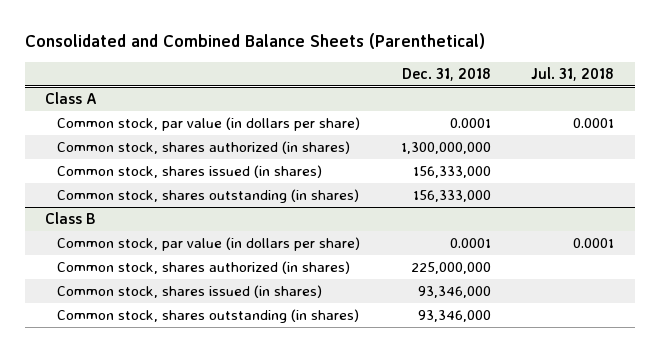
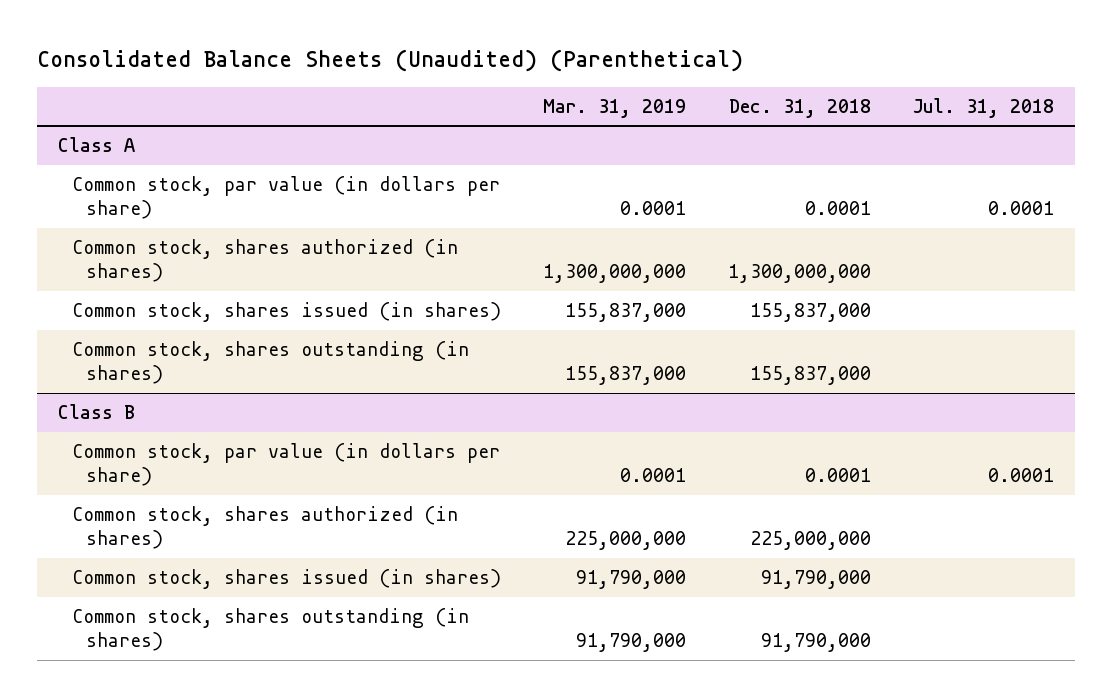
[24,33,485,50] Consolidated and Combined Balance Sheets (Parenthetical) -> [36,49,743,73] Consolidated Balance Sheets (Unaudited) (Parenthetical)
none -> [542,98,686,118] Mar. 31, 2019
[412,165,491,178] 156,333,000 -> [750,303,872,323] 155,837,000
[412,189,491,202] 156,333,000 -> [750,365,872,385] 155,837,000
[417,285,491,298] 93,346,000 -> [761,570,872,590] 91,790,000
[417,309,491,322] 93,346,000 -> [761,632,872,652] 91,790,000

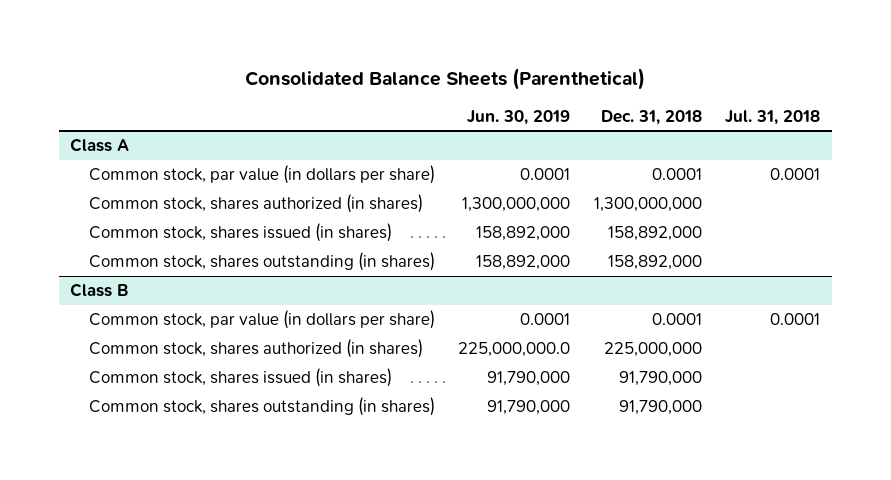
[36,49,743,73] Consolidated Balance Sheets (Unaudited) (Parenthetical) -> [245,67,646,90] Consolidated Balance Sheets (Parenthetical)
[542,98,686,118] Mar. 31, 2019 -> none
none -> [467,109,571,125] Jun. 30, 2019
[750,303,872,323] 155,837,000 -> [607,226,702,242] 158,892,000
[750,365,872,385] 155,837,000 -> [607,255,702,271] 158,892,000

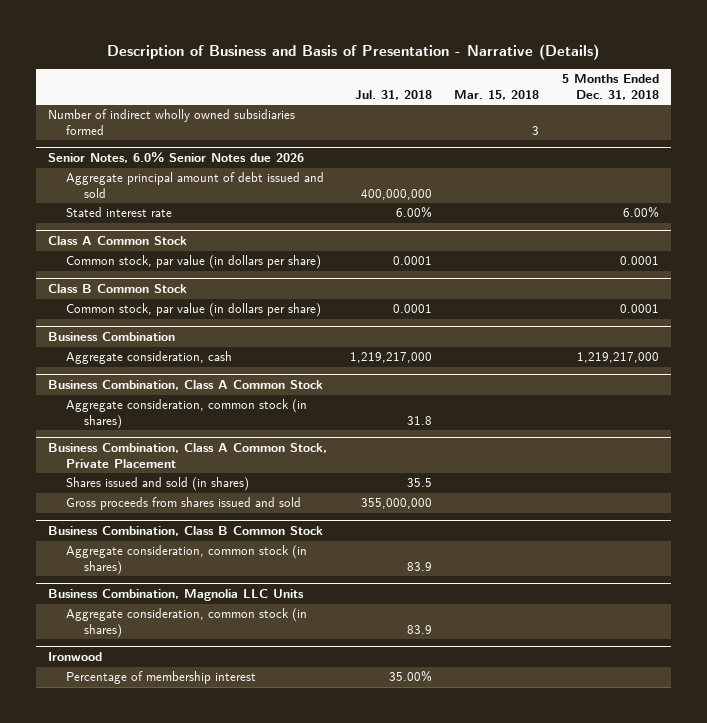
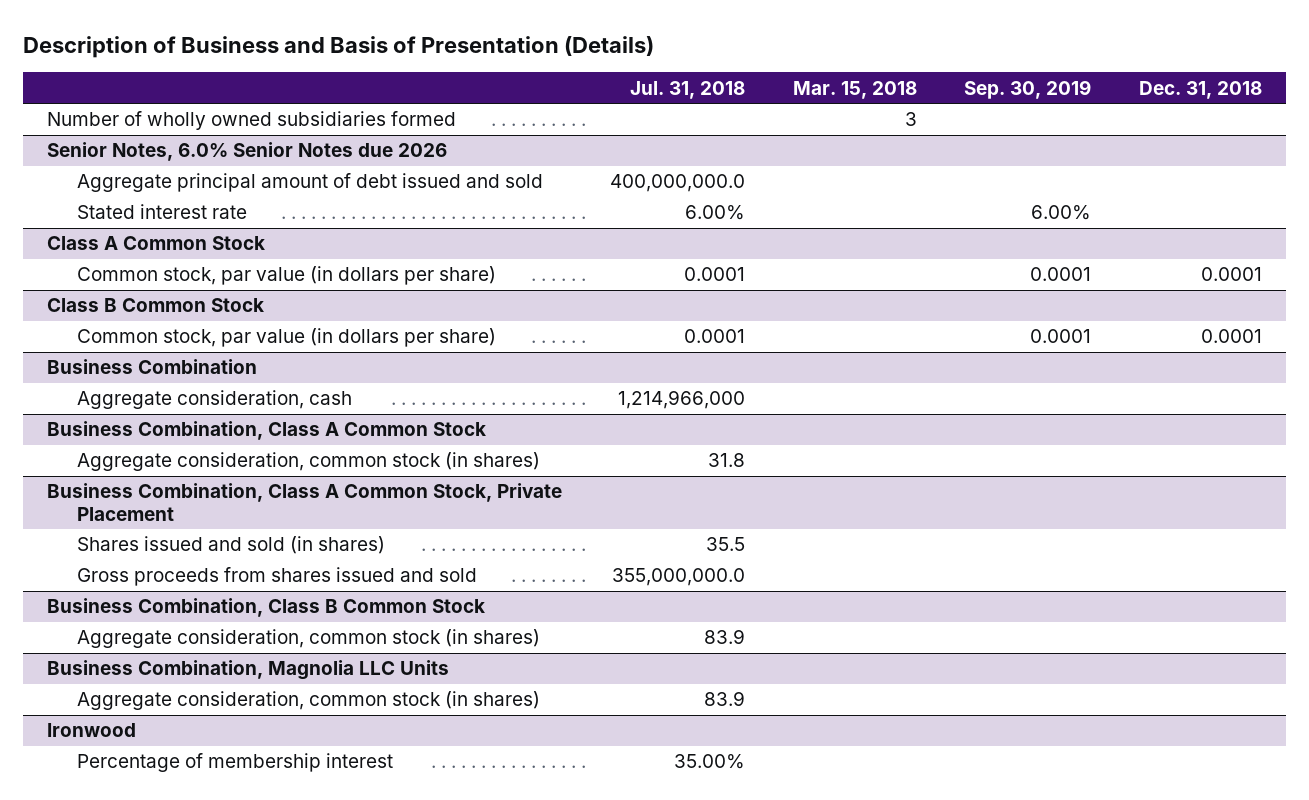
[107,44,600,61] Description of Business and Basis of Presentation - Narrative (Details) -> [23,36,655,59] Description of Business and Basis of Presentation (Details)
[562,74,660,101] 5 Months Ended Dec. 31, 2018 -> none
none -> [964,79,1092,99] Sep. 30, 2019
none -> [1139,80,1263,99] Dec. 31, 2018
[47,109,295,136] Number of indirect wholly owned subsidiaries formed -> [47,111,457,131] Number of wholly owned subsidiaries formed
[360,189,432,201] 400,000,000 -> [609,174,745,193] 400,000,000.0
[349,352,432,364] 1,219,217,000 -> [617,390,745,410] 1,214,966,000
[360,498,432,510] 355,000,000 -> [611,568,745,587] 355,000,000.0

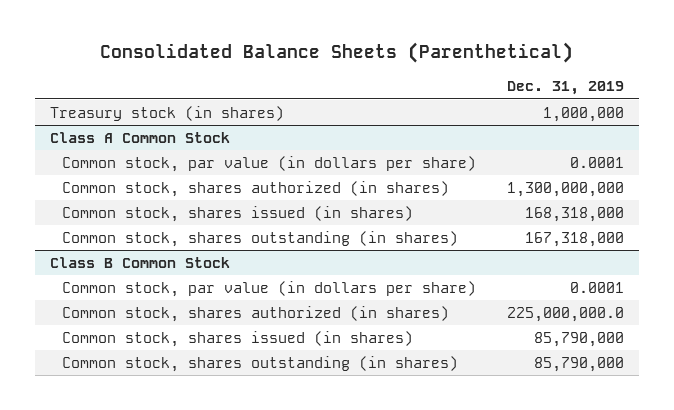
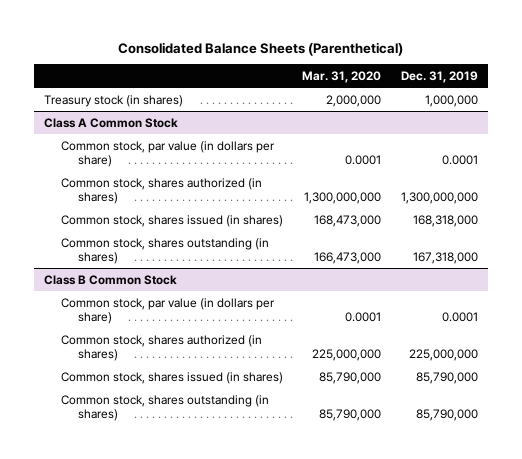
none -> [302,70,382,83] Mar. 31, 2020
[506,306,624,322] 225,000,000.0 -> [409,348,479,361] 225,000,000

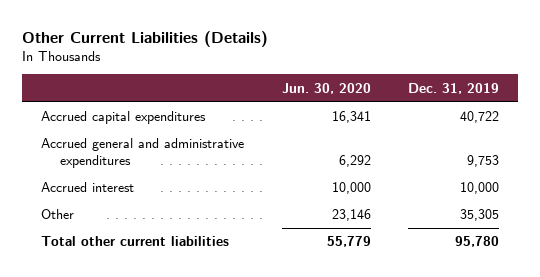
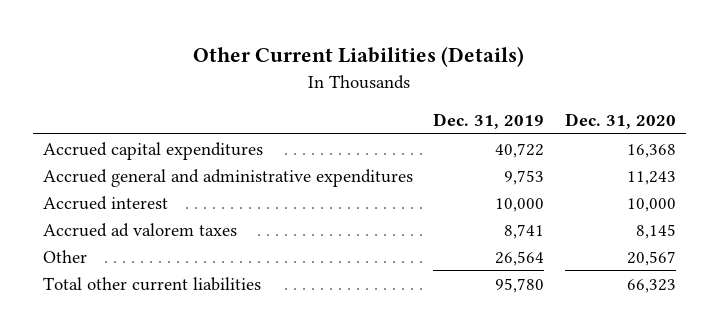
[281,82,371,94] Jun. 30, 2020 -> none
none -> [564,113,676,130] Dec. 31, 2020
none -> [43,222,238,237] Accrued ad valorem taxes
[460,209,500,222] 35,305 -> [495,250,545,266] 26,564

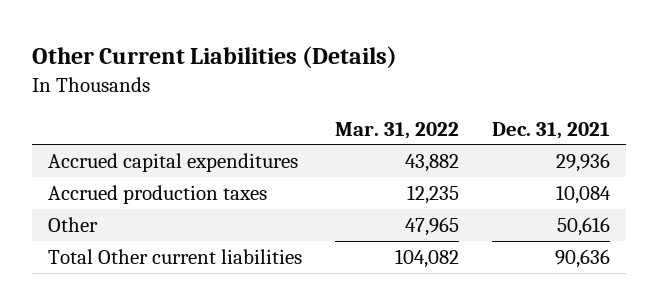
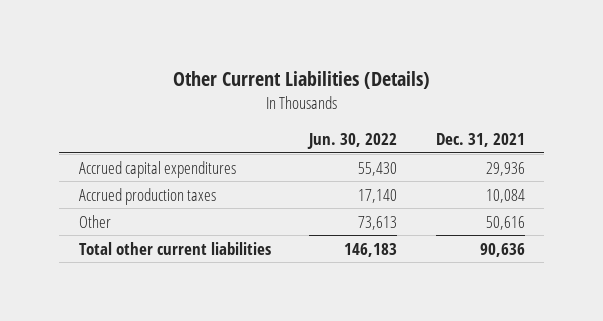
[334,121,459,139] Mar. 31, 2022 -> none
none -> [307,133,398,150] Jun. 30, 2022
[48,248,303,264] Total Other current liabilities -> [78,241,271,255] Total other current liabilities

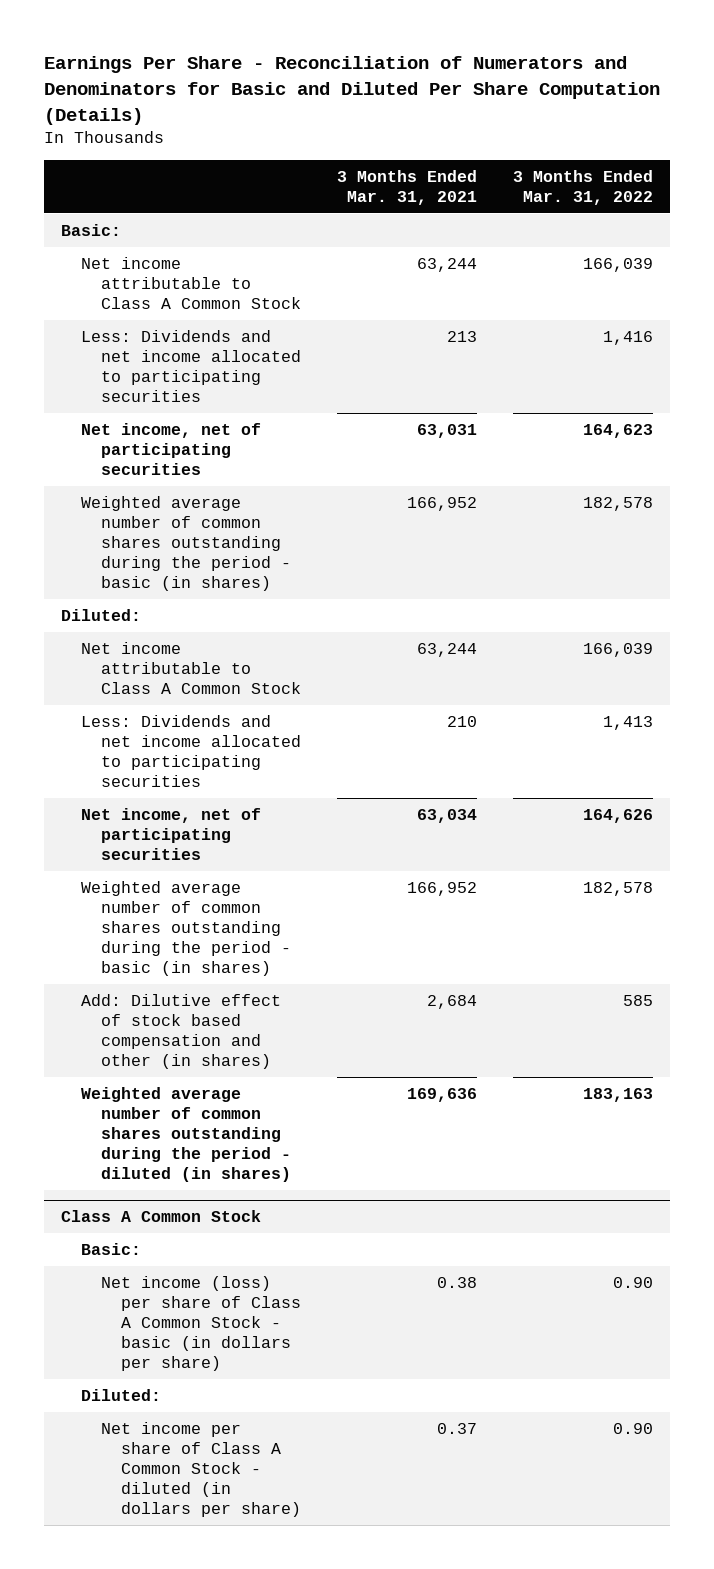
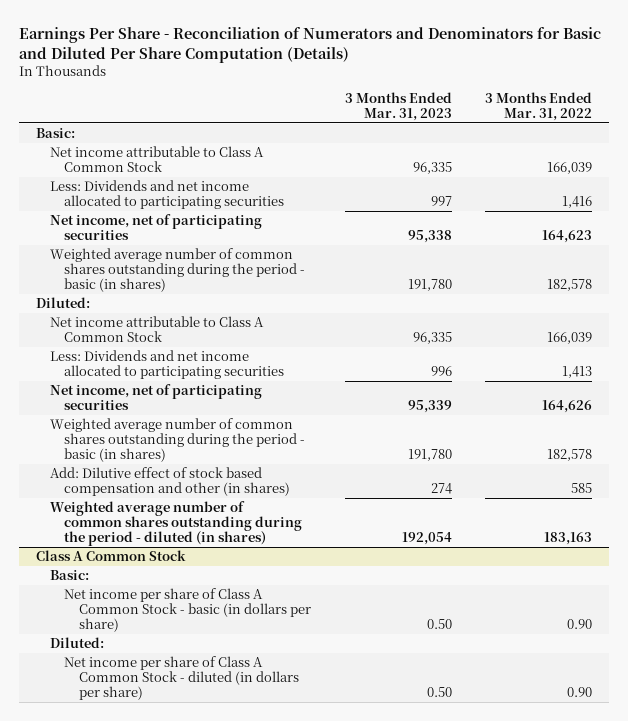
[336,169,477,205] 3 Months Ended Mar. 31, 2021 -> none
none -> [344,91,452,121] 3 Months Ended Mar. 31, 2023
[101,1275,302,1371] Net income (loss) per share of Class A Common Stock - basic (in dollars per share) -> [64,587,311,633] Net income per share of Class A Common Stock - basic (in dollars per share)

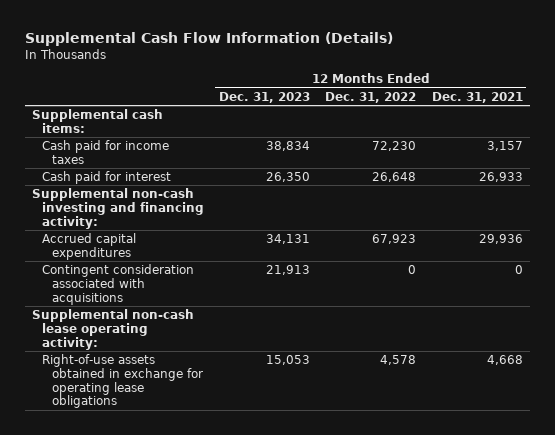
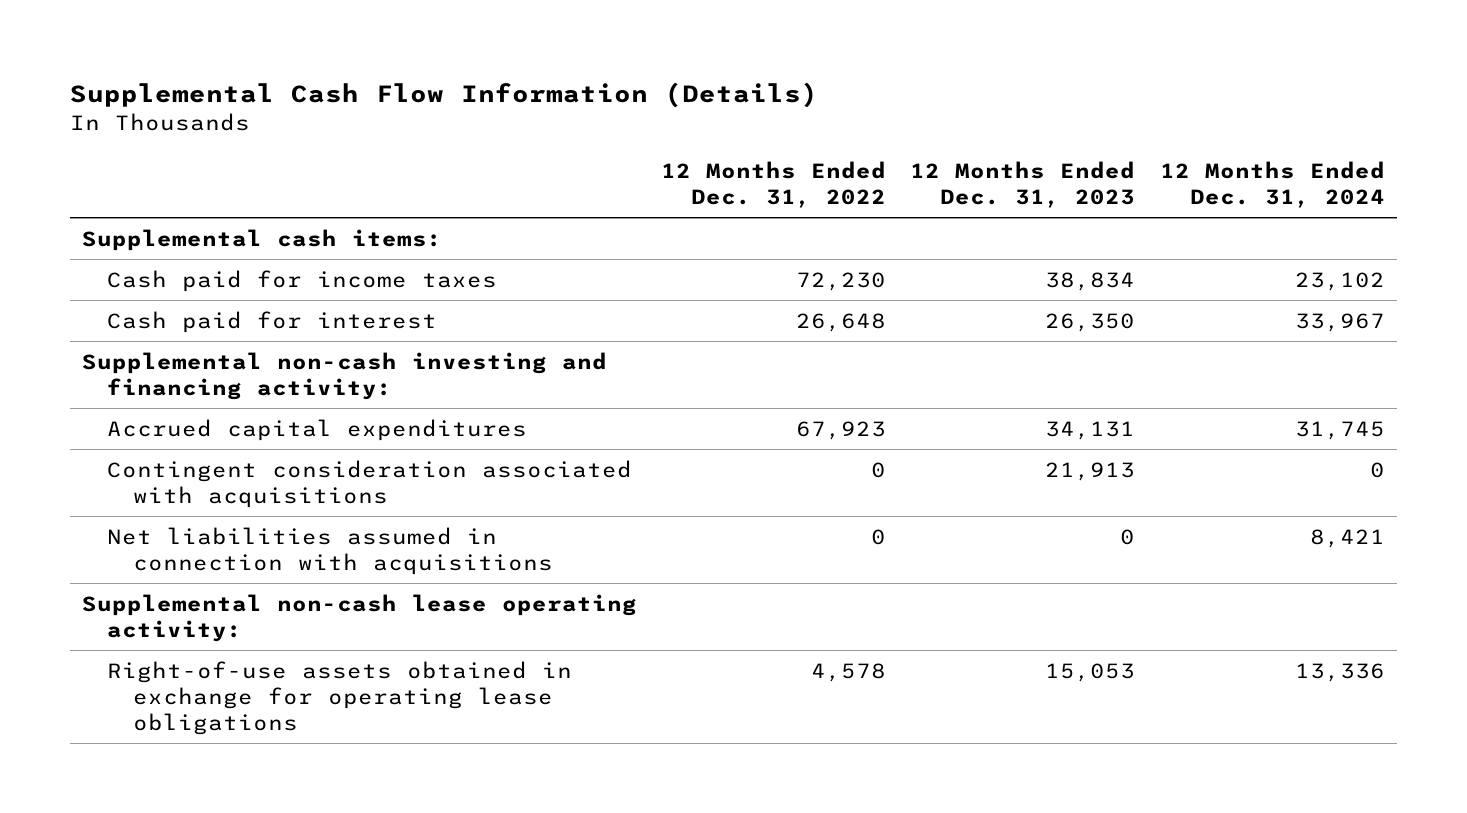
[431,91,523,103] Dec. 31, 2021 -> none
none -> [1159,160,1385,209] 12 Months Ended Dec. 31, 2024
none -> [107,526,553,575] Net liabilities assumed in connection with acquisitions

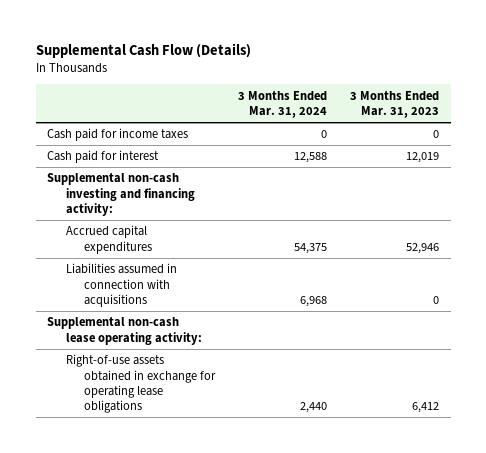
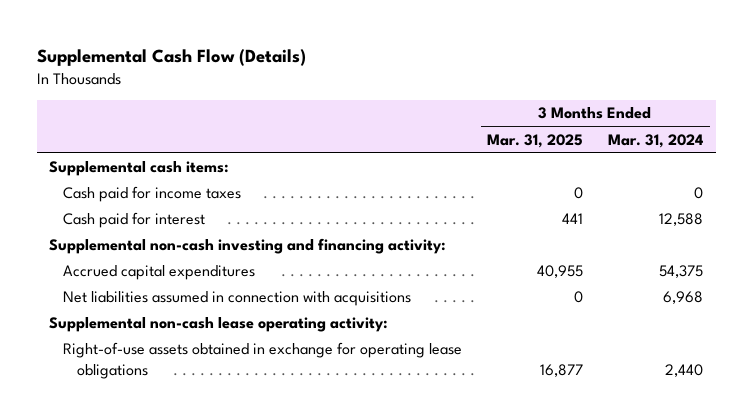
[350,90,440,118] 3 Months Ended Mar. 31, 2023 -> none
none -> [487,133,584,148] Mar. 31, 2025
none -> [49,161,230,177] Supplemental cash items:
[65,263,177,307] Liabilities assumed in connection with acquisitions -> [63,291,412,307] Net liabilities assumed in connection with acquisitions

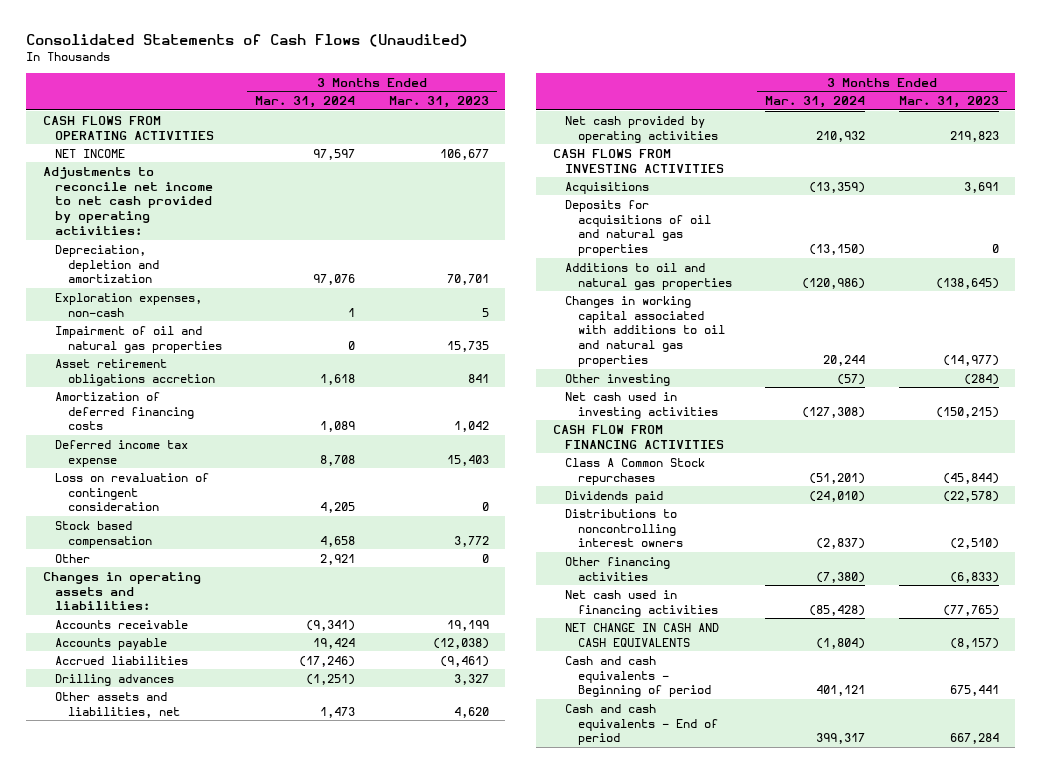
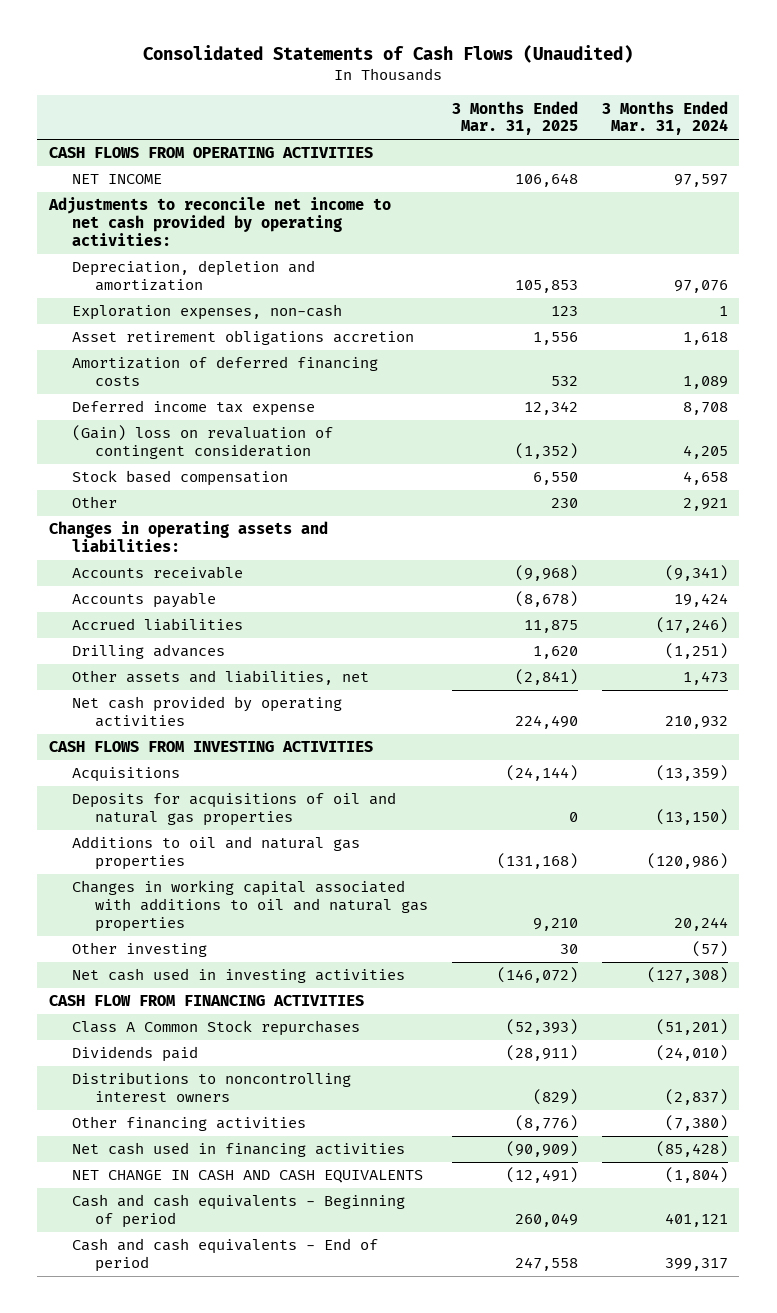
[388,96,489,109] Mar. 31, 2023 -> none
none -> [451,100,578,136] 3 Months Ended Mar. 31, 2025
[55,325,222,353] Impairment of oil and natural gas properties -> none
[55,472,210,512] Loss on revaluation of contingent consideration -> [72,425,334,460] (Gain) loss on revaluation of contingent consideration

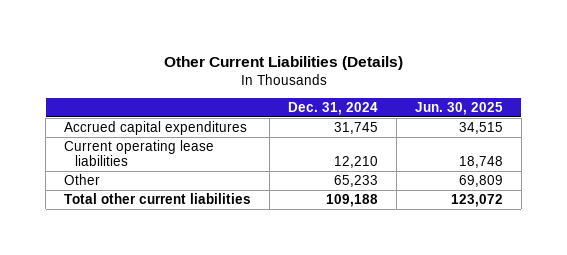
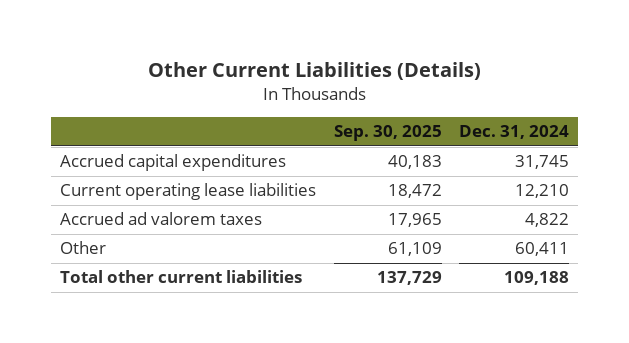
[415,101,504,115] Jun. 30, 2025 -> none
none -> [333,125,442,142] Sep. 30, 2025
none -> [60,212,263,226] Accrued ad valorem taxes
[334,174,379,187] 65,233 -> [515,242,570,257] 60,411

